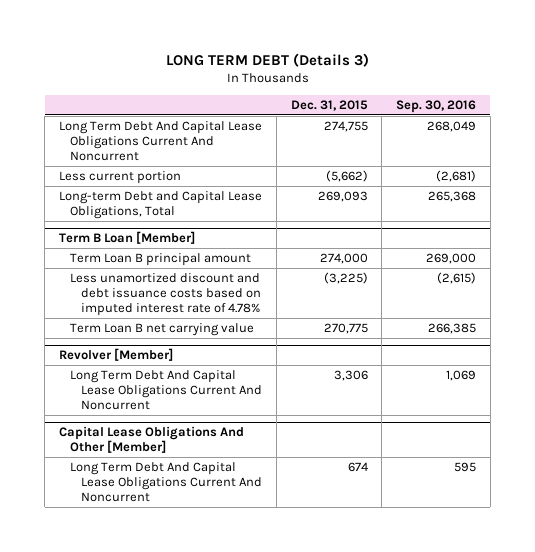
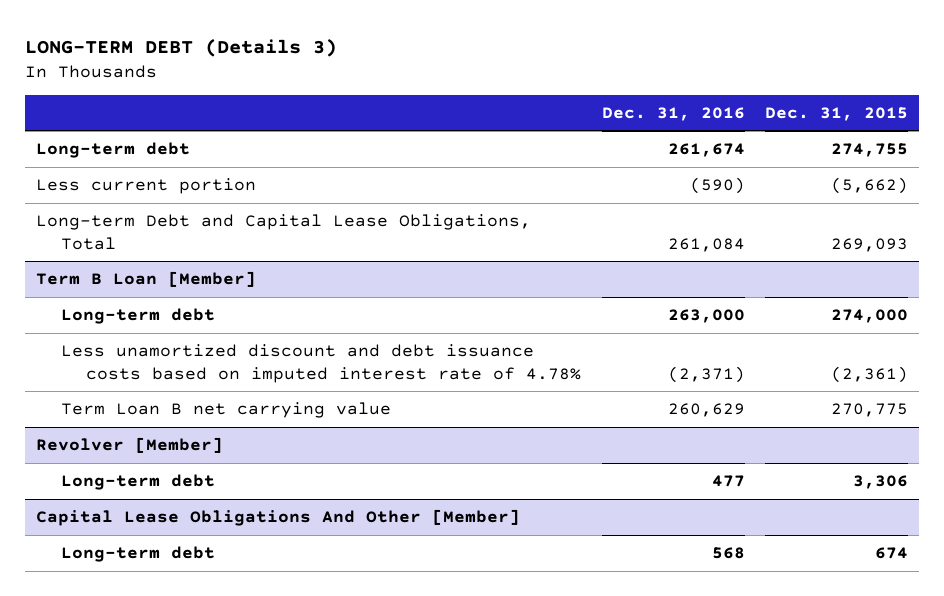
[165,52,369,67] LONG TERM DEBT (Details 3) -> [25,38,338,57] LONG-TERM DEBT (Details 3)
[396,100,477,114] Sep. 30, 2016 -> none
none -> [601,106,745,121] Dec. 31, 2016
[59,120,263,161] Long Term Debt And Capital Lease Obligations Current And Noncurrent -> [35,142,190,159] Long-term debt
[70,252,252,266] Term Loan B principal amount -> [60,308,215,325] Long-term debt
[323,271,368,284] (3,225) -> [831,365,909,383] (2,361)
[70,369,263,410] Long Term Debt And Capital Lease Obligations Current And Noncurrent -> [60,474,215,491] Long-term debt
[70,461,263,502] Long Term Debt And Capital Lease Obligations Current And Noncurrent -> [60,546,215,563] Long-term debt

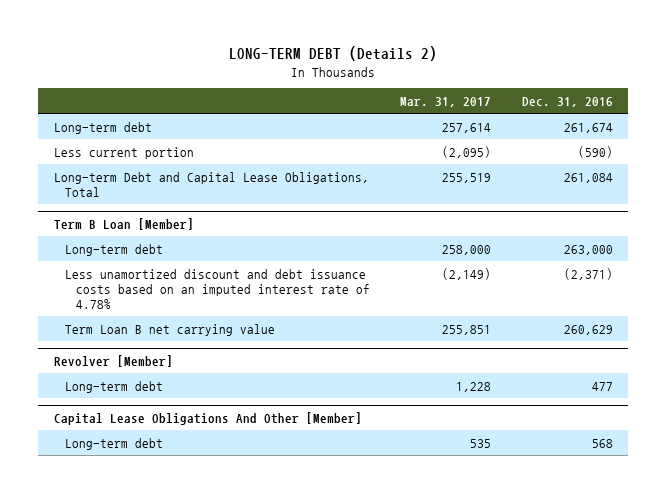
[25,38,338,57] LONG-TERM DEBT (Details 3) -> [229,46,438,62] LONG-TERM DEBT (Details 2)
[765,106,909,121] Dec. 31, 2015 -> none
none -> [400,97,492,108] Mar. 31, 2017
[60,344,581,383] Less unamortized discount and debt issuance costs based on imputed interest rate of 4.78% -> [64,268,370,309] Less unamortized discount and debt issuance costs based on an imputed interest rate of 4.78%

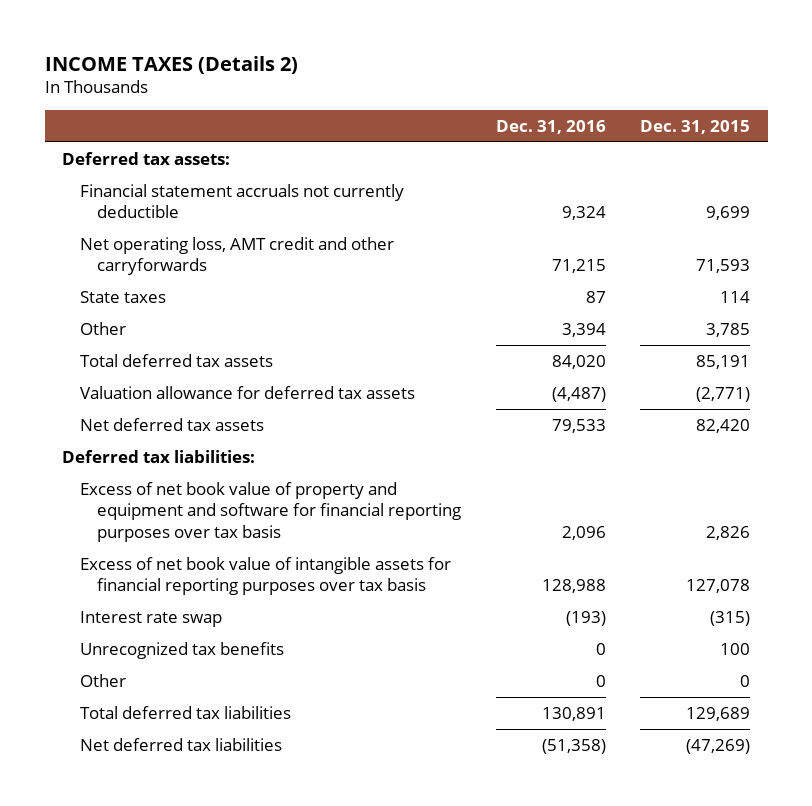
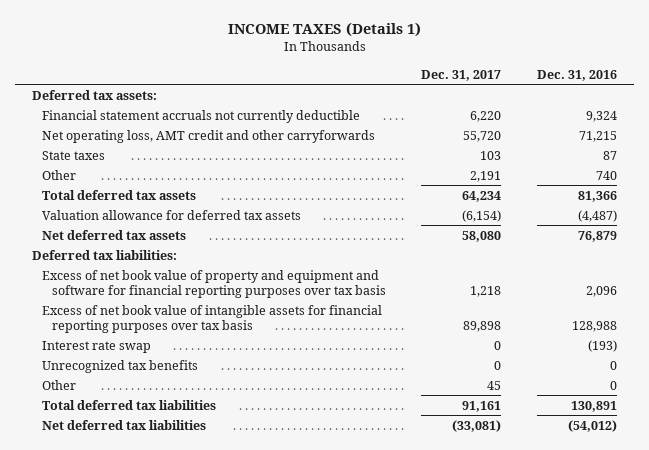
[44,55,298,74] INCOME TAXES (Details 2) -> [227,22,421,38] INCOME TAXES (Details 1)
[640,120,751,135] Dec. 31, 2015 -> none
none -> [421,69,502,81] Dec. 31, 2017
[561,322,606,337] 3,394 -> [595,170,617,180] 740
[551,354,606,369] 84,020 -> [577,190,617,202] 81,366
[551,418,606,433] 79,533 -> [577,230,617,242] 76,879
[541,738,606,754] (51,358) -> [567,419,617,432] (54,012)

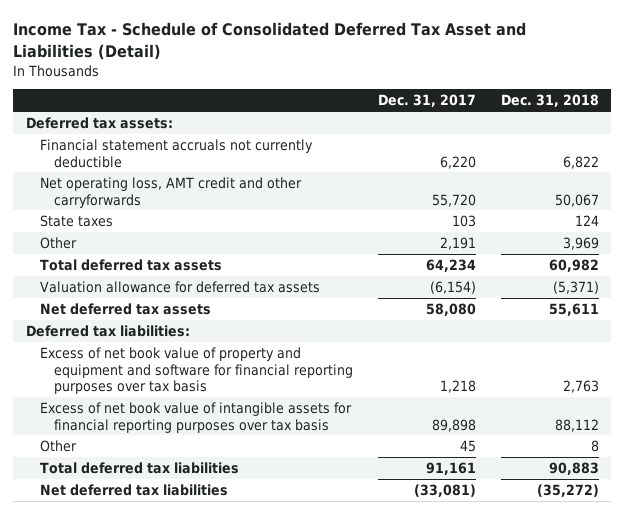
[227,22,421,38] INCOME TAXES (Details 1) -> [13,22,527,60] Income Tax - Schedule of Consolidated Deferred Tax Asset and Liabilities (Detail)
[536,69,617,81] Dec. 31, 2016 -> none
none -> [500,94,599,108] Dec. 31, 2018
[42,340,152,353] Interest rate swap -> none
[42,359,199,373] Unrecognized tax benefits -> none

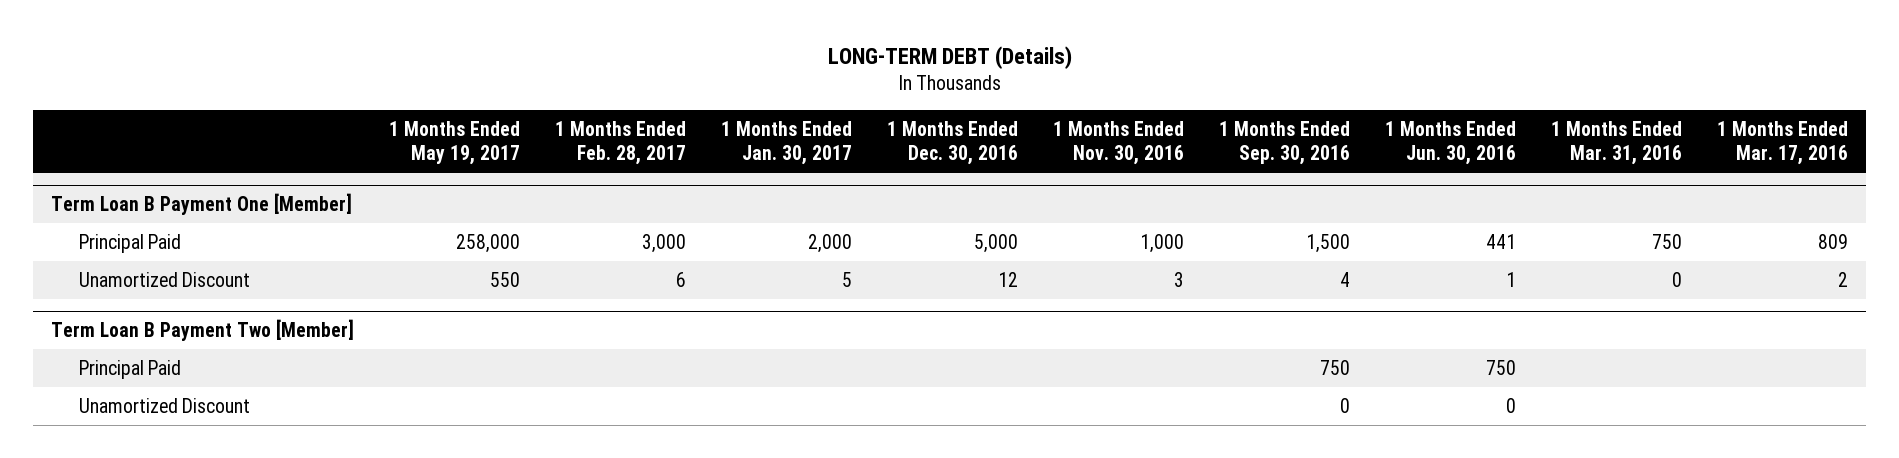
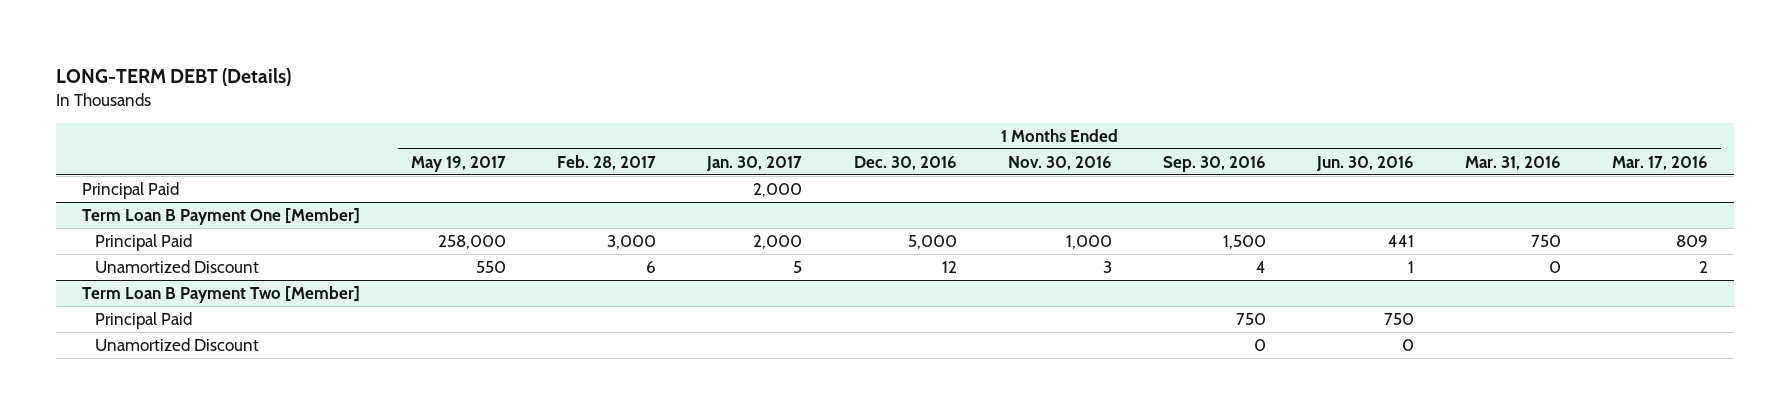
none -> [82,181,180,199] Principal Paid

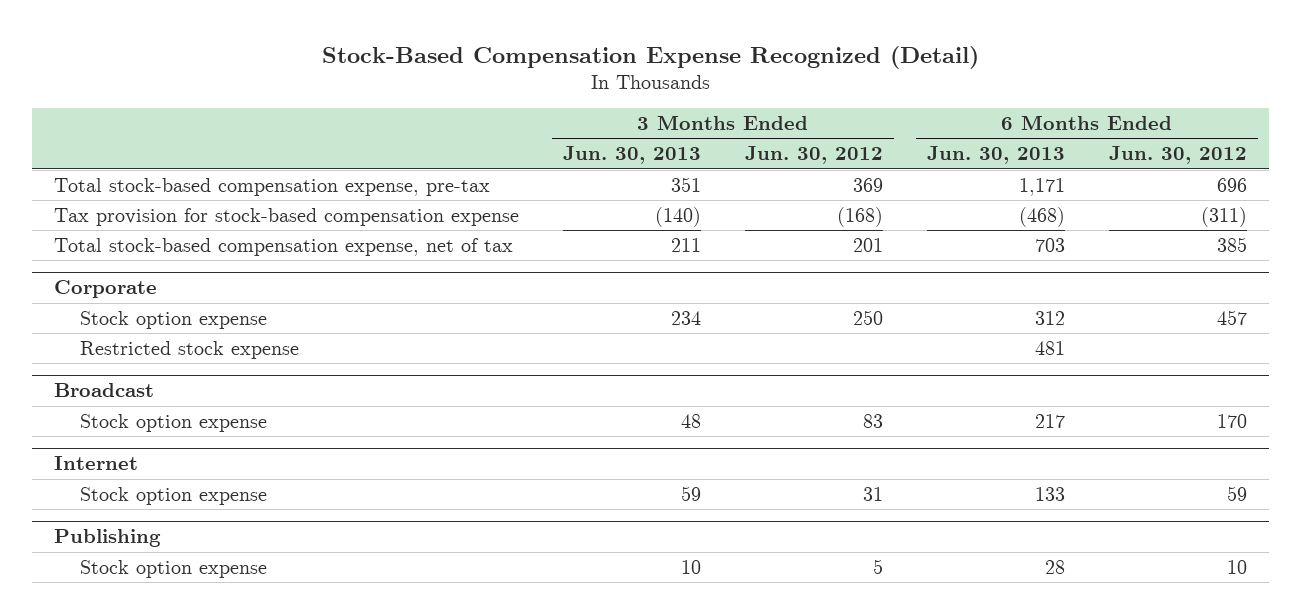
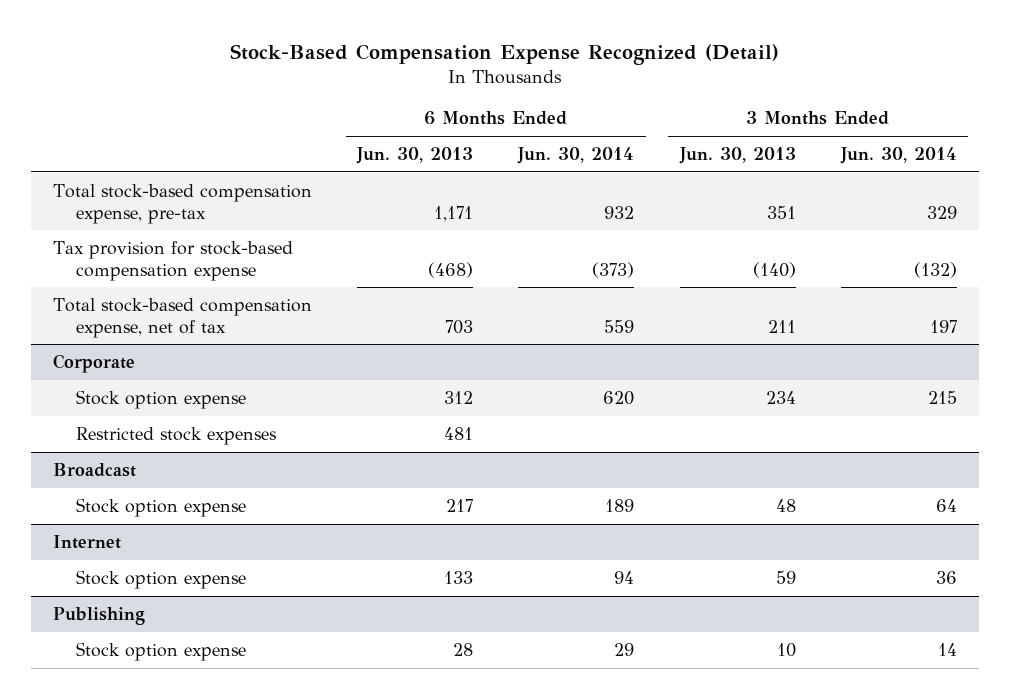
[745,146,884,165] Jun. 30, 2012 -> none
[1109,146,1248,165] Jun. 30, 2012 -> none
none -> [517,147,635,165] Jun. 30, 2014
none -> [839,147,957,165] Jun. 30, 2014
[79,340,299,359] Restricted stock expense -> [76,426,278,445] Restricted stock expenses

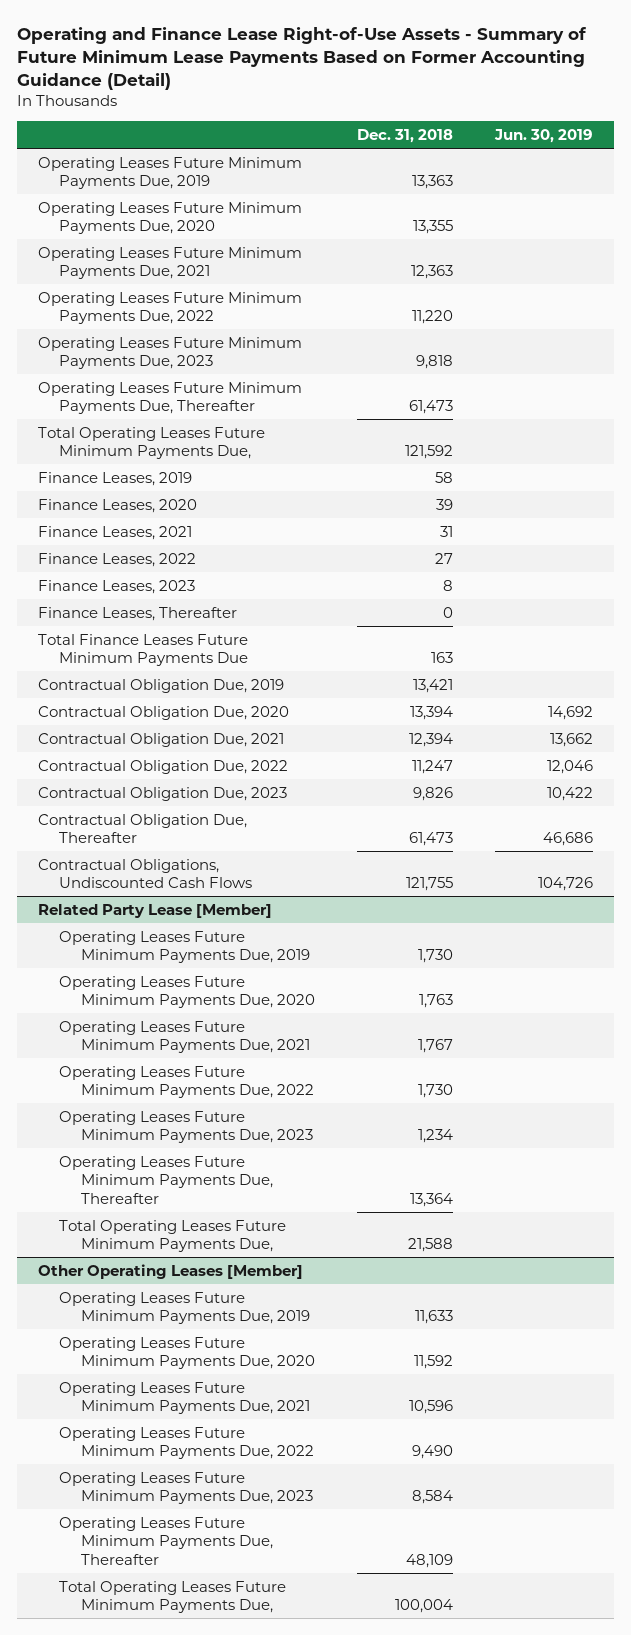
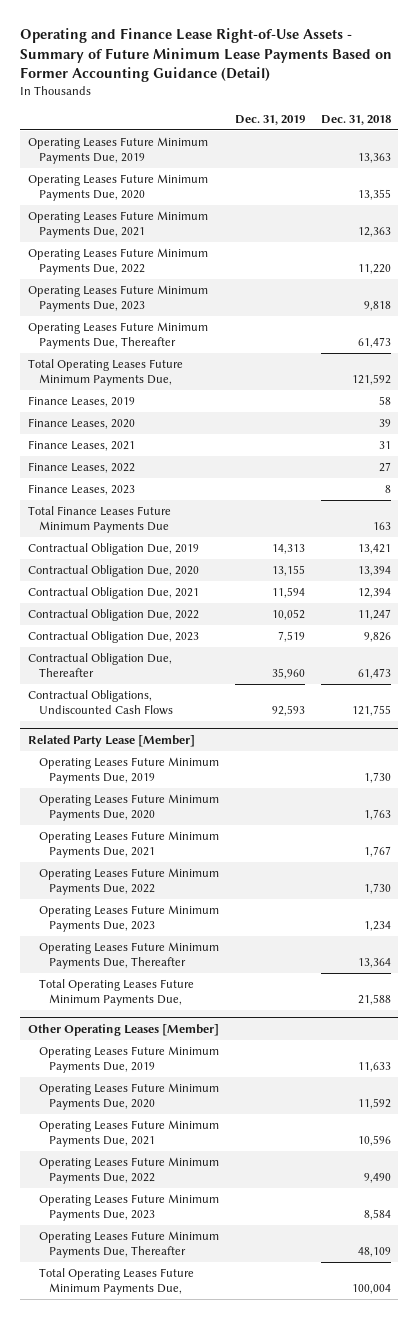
[493,128,593,143] Jun. 30, 2019 -> none
none -> [234,114,305,125] Dec. 31, 2019
[37,606,237,621] Finance Leases, Thereafter -> none

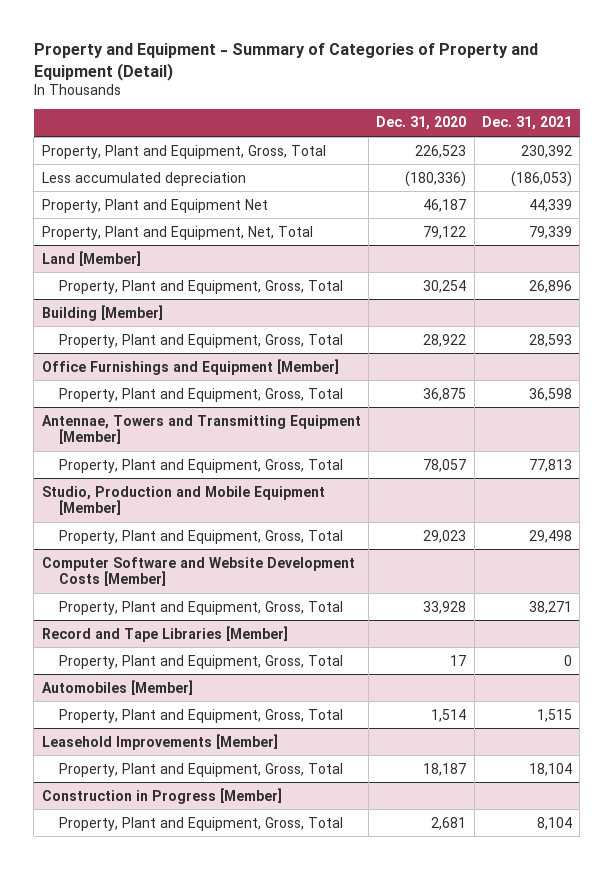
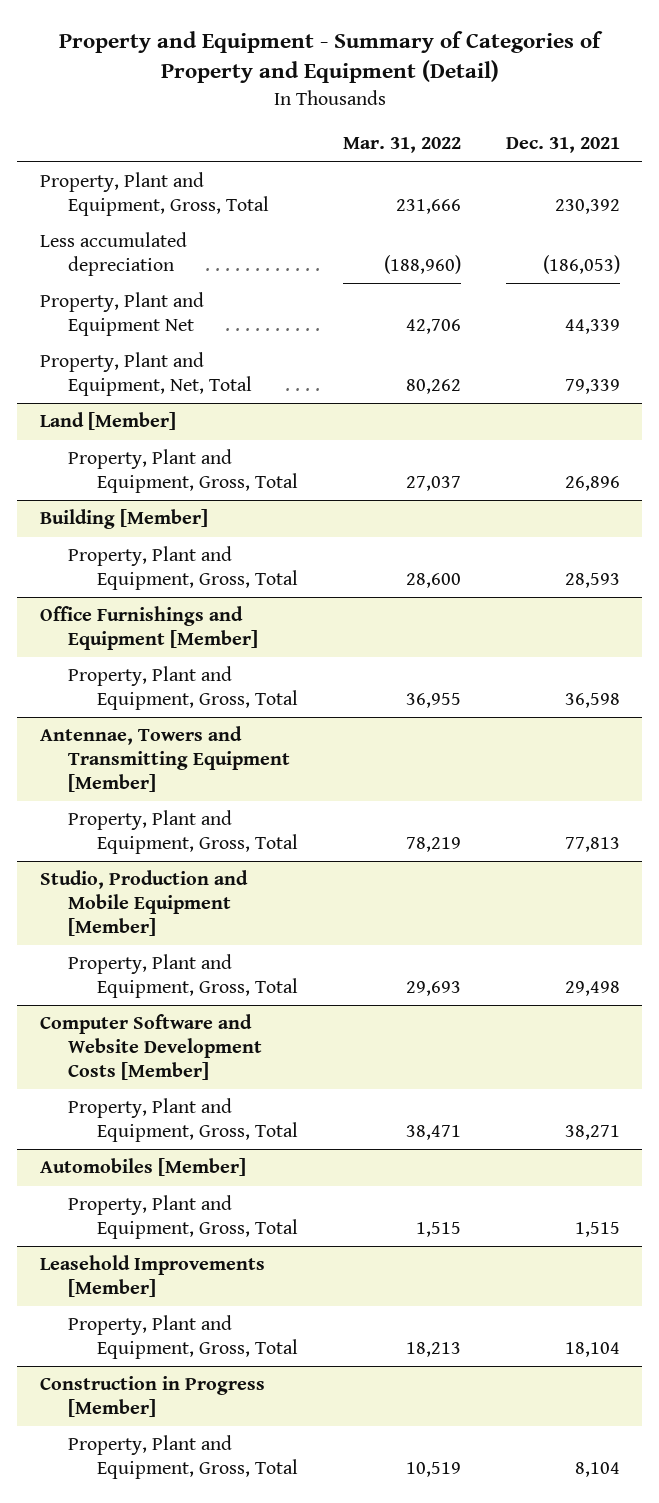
[376,116,467,131] Dec. 31, 2020 -> none
none -> [342,137,461,154] Mar. 31, 2022
[41,625,288,642] Record and Tape Libraries [Member] -> none
[59,654,344,669] Property, Plant and Equipment, Gross, Total -> none

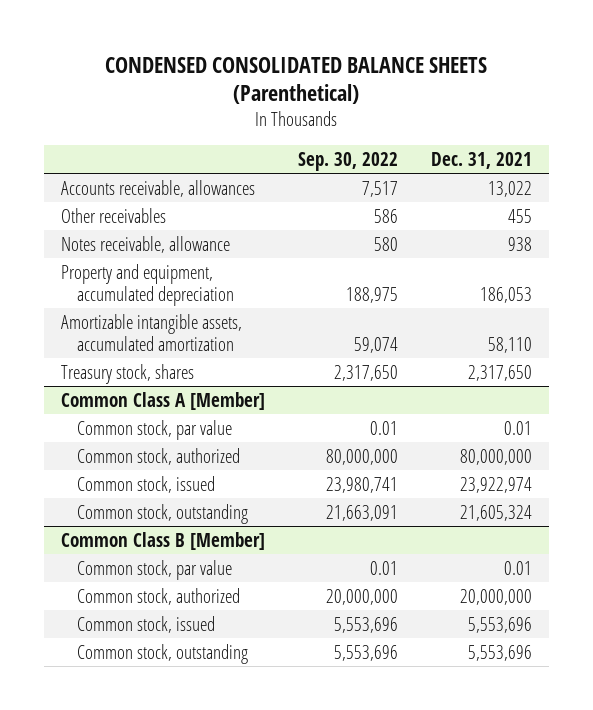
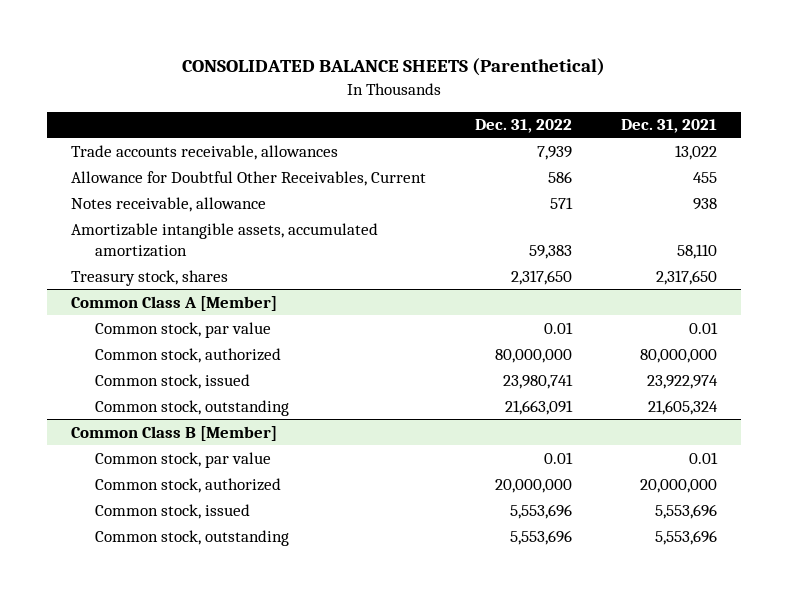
[105,56,488,105] CONDENSED CONSOLIDATED BALANCE SHEETS (Parenthetical) -> [181,58,605,77] CONSOLIDATED BALANCE SHEETS (Parenthetical)
[297,151,398,171] Sep. 30, 2022 -> none
none -> [474,119,572,134] Dec. 31, 2022
[60,179,255,197] Accounts receivable, allowances -> [71,144,339,160] Trade accounts receivable, allowances
[60,207,166,223] Other receivables -> [71,170,427,186] Allowance for Doubtful Other Receivables, Current
[60,263,235,306] Property and equipment, accumulated depreciation -> none

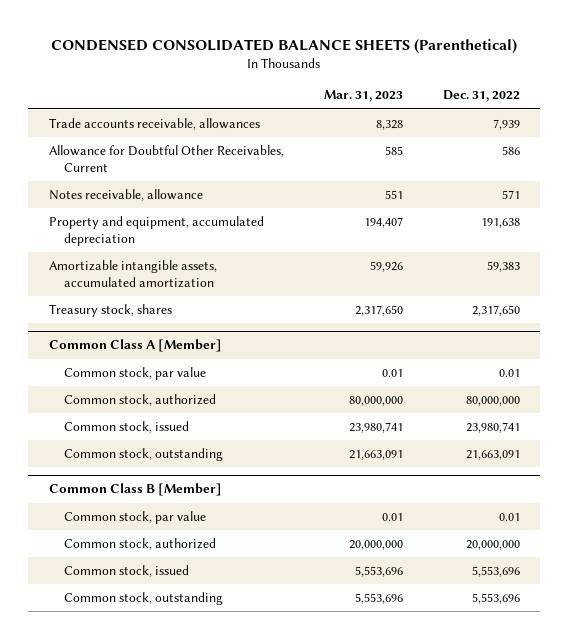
[181,58,605,77] CONSOLIDATED BALANCE SHEETS (Parenthetical) -> [51,38,518,54] CONDENSED CONSOLIDATED BALANCE SHEETS (Parenthetical)
[620,119,717,134] Dec. 31, 2021 -> none
none -> [323,90,403,103] Mar. 31, 2023
none -> [48,216,264,246] Property and equipment, accumulated depreciation

